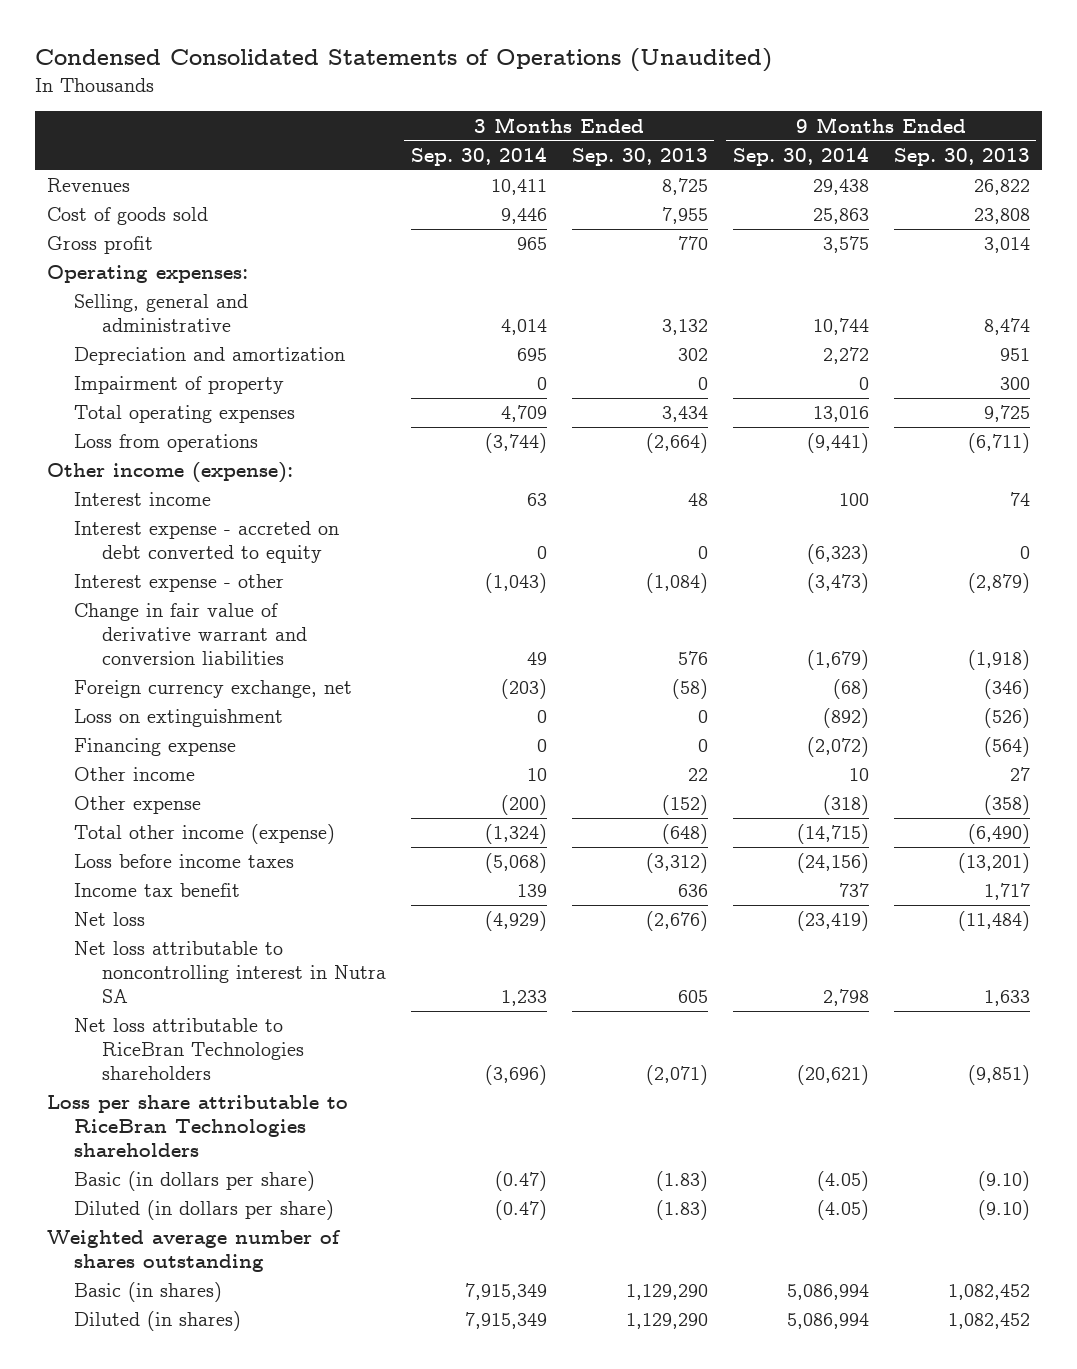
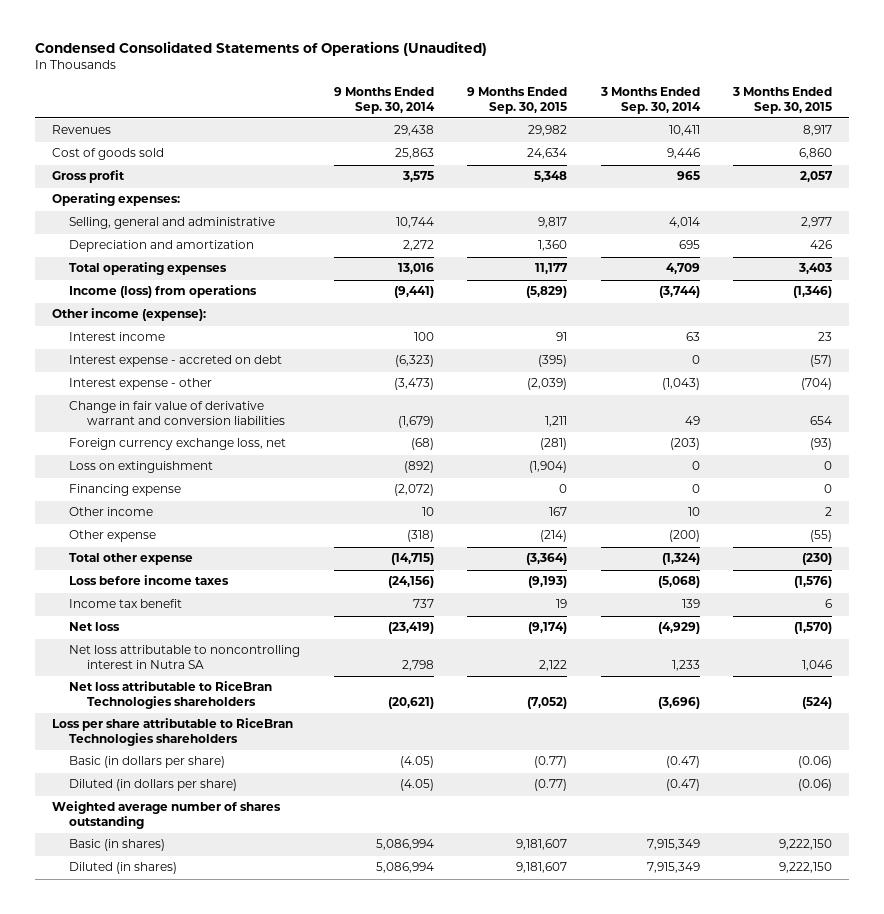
[571,147,708,166] Sep. 30, 2013 -> none
[893,147,1030,166] Sep. 30, 2013 -> none
none -> [467,87,568,114] 9 Months Ended Sep. 30, 2015
none -> [731,87,832,114] 3 Months Ended Sep. 30, 2015
[74,376,285,395] Impairment of property -> none
[74,434,259,453] Loss from operations -> [69,285,258,299] Income (loss) from operations
[74,521,340,564] Interest expense - accreted on debt converted to equity -> [69,355,283,368] Interest expense - accreted on debt
[74,680,353,699] Foreign currency exchange, net -> [69,438,287,451] Foreign currency exchange loss, net
[74,824,336,845] Total other income (expense) -> [69,553,194,566] Total other expense

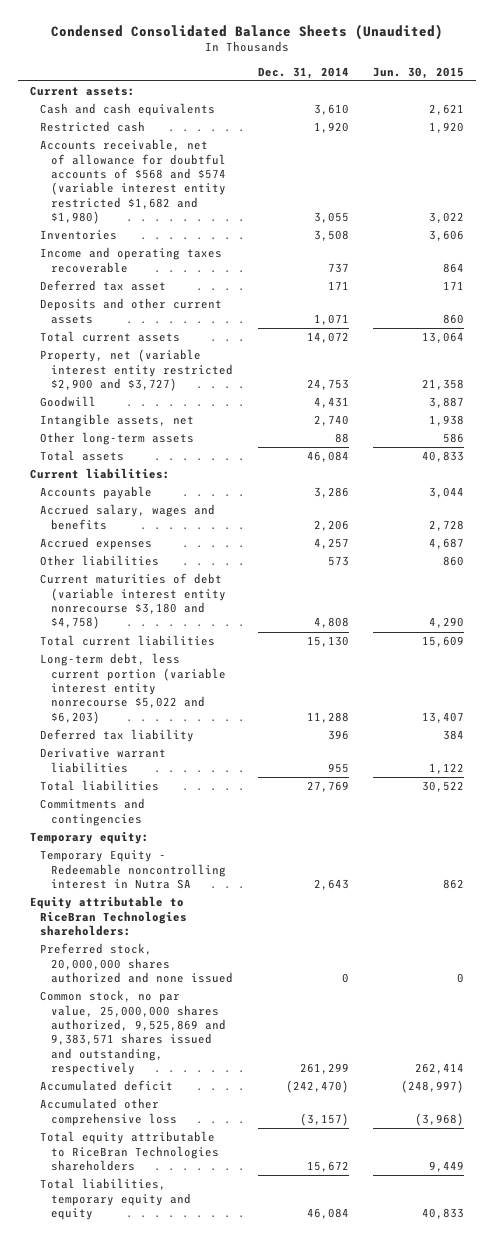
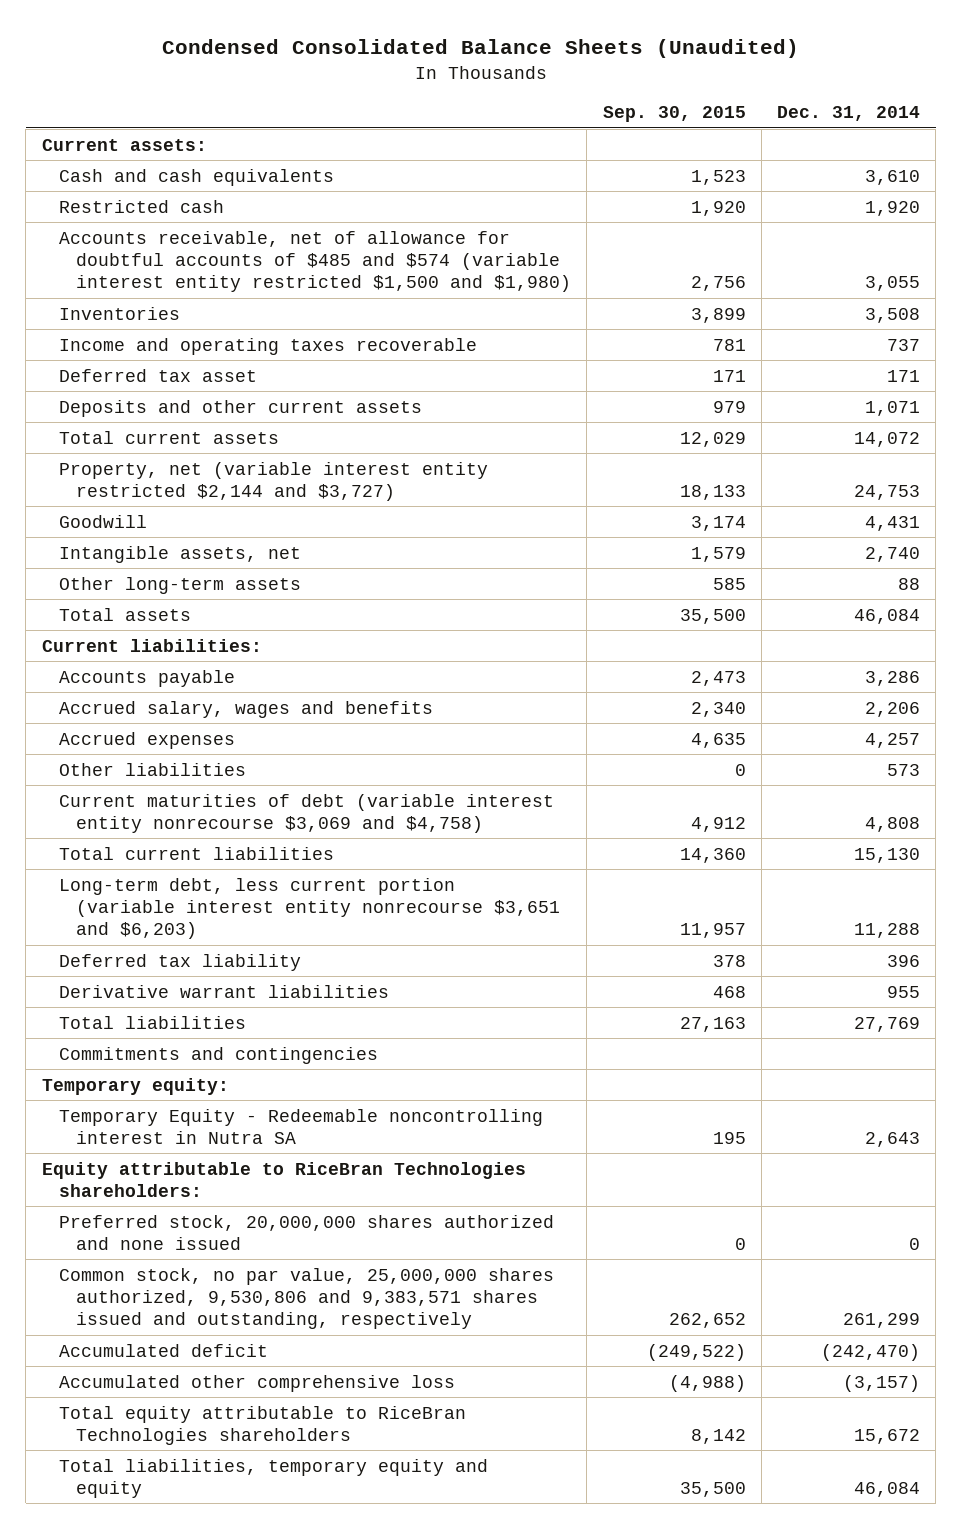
[373,66,465,79] Jun. 30, 2015 -> none
none -> [602,106,746,123] Sep. 30, 2015
[40,139,226,225] Accounts receivable, net of allowance for doubtful accounts of $568 and $574 (variable interest entity restricted $1,682 and $1,980) -> [58,230,572,293] Accounts receivable, net of allowance for doubtful accounts of $485 and $574 (variable interest entity restricted $1,500 and $1,980)
[40,349,233,392] Property, net (variable interest entity restricted $2,900 and $3,727) -> [58,461,488,501] Property, net (variable interest entity restricted $2,144 and $3,727)
[40,573,226,630] Current maturities of debt (variable interest entity nonrecourse $3,180 and $4,758) -> [58,793,554,833] Current maturities of debt (variable interest entity nonrecourse $3,069 and $4,758)
[40,653,226,724] Long-term debt, less current portion (variable interest entity nonrecourse $5,022 and $6,203) -> [58,877,561,940] Long-term debt, less current portion (variable interest entity nonrecourse $3,651 and $6,203)
[40,990,226,1076] Common stock, no par value, 25,000,000 shares authorized, 9,525,869 and 9,383,571 shares issued and outstanding, respectively -> [58,1267,554,1330] Common stock, no par value, 25,000,000 shares authorized, 9,530,806 and 9,383,571 shares issued and outstanding, respectively

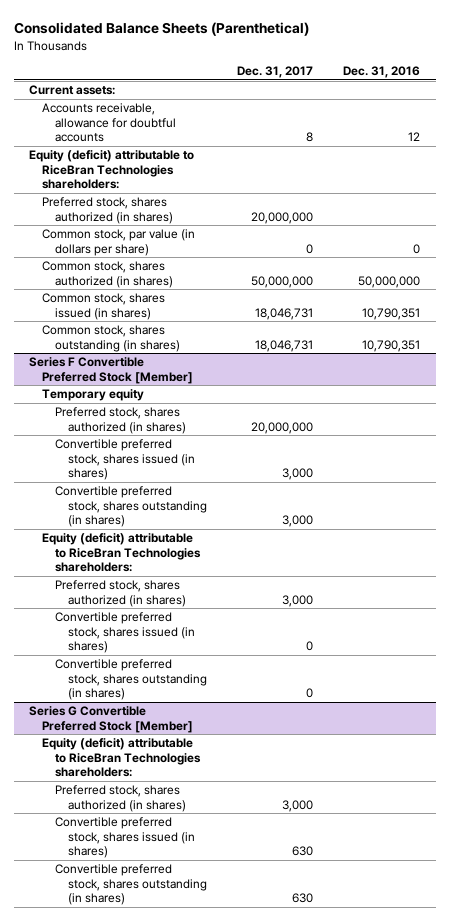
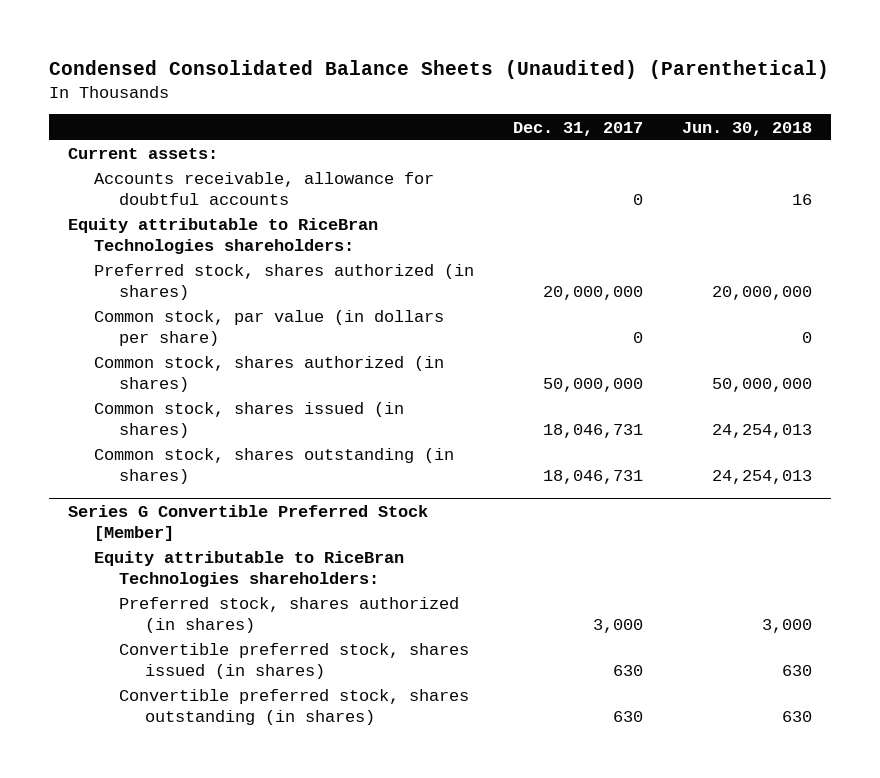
[14,22,310,37] Consolidated Balance Sheets (Parenthetical) -> [48,59,829,79] Condensed Consolidated Balance Sheets (Unaudited) (Parenthetical)
[343,66,421,79] Dec. 31, 2016 -> none
none -> [681,121,812,136] Jun. 30, 2018
[306,132,314,143] 8 -> [632,194,643,206] 0
[29,150,195,190] Equity (deficit) attributable to RiceBran Technologies shareholders: -> [68,218,379,255] Equity attributable to RiceBran Technologies shareholders:
[29,357,194,384] Series F Convertible Preferred Stock [Member] -> none
[42,389,145,402] Temporary equity -> none
[55,407,187,434] Preferred stock, shares authorized (in shares) -> none
[55,439,196,481] Convertible preferred stock, shares issued (in shares) -> none
[55,486,208,528] Convertible preferred stock, shares outstanding (in shares) -> none
[42,533,202,573] Equity (deficit) attributable to RiceBran Technologies shareholders: -> none
[55,580,187,607] Preferred stock, shares authorized (in shares) -> none
[55,612,196,654] Convertible preferred stock, shares issued (in shares) -> none
[55,659,208,701] Convertible preferred stock, shares outstanding (in shares) -> none
[42,738,202,778] Equity (deficit) attributable to RiceBran Technologies shareholders: -> [93,551,404,588] Equity attributable to RiceBran Technologies shareholders:

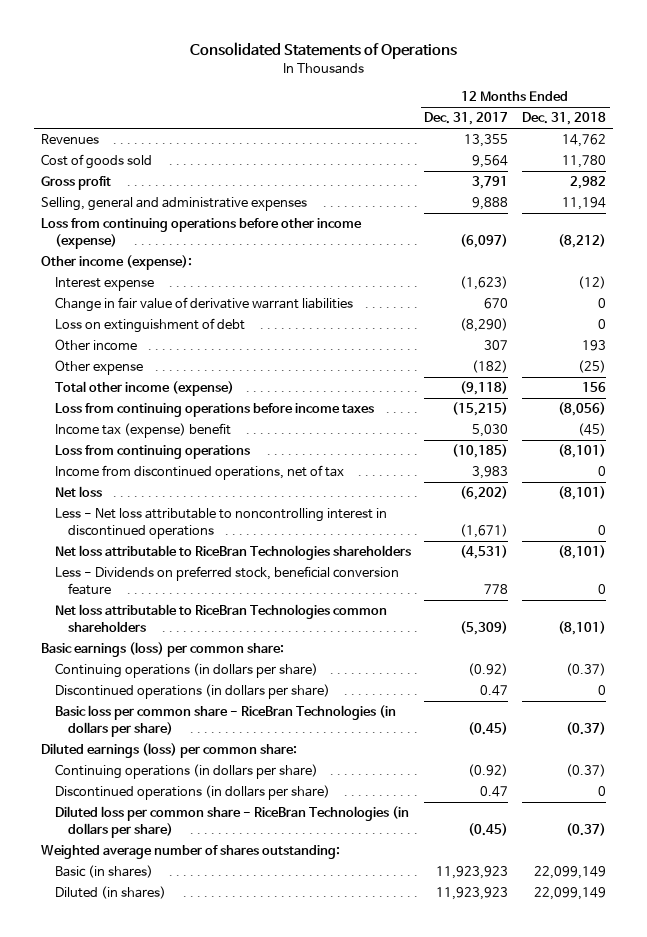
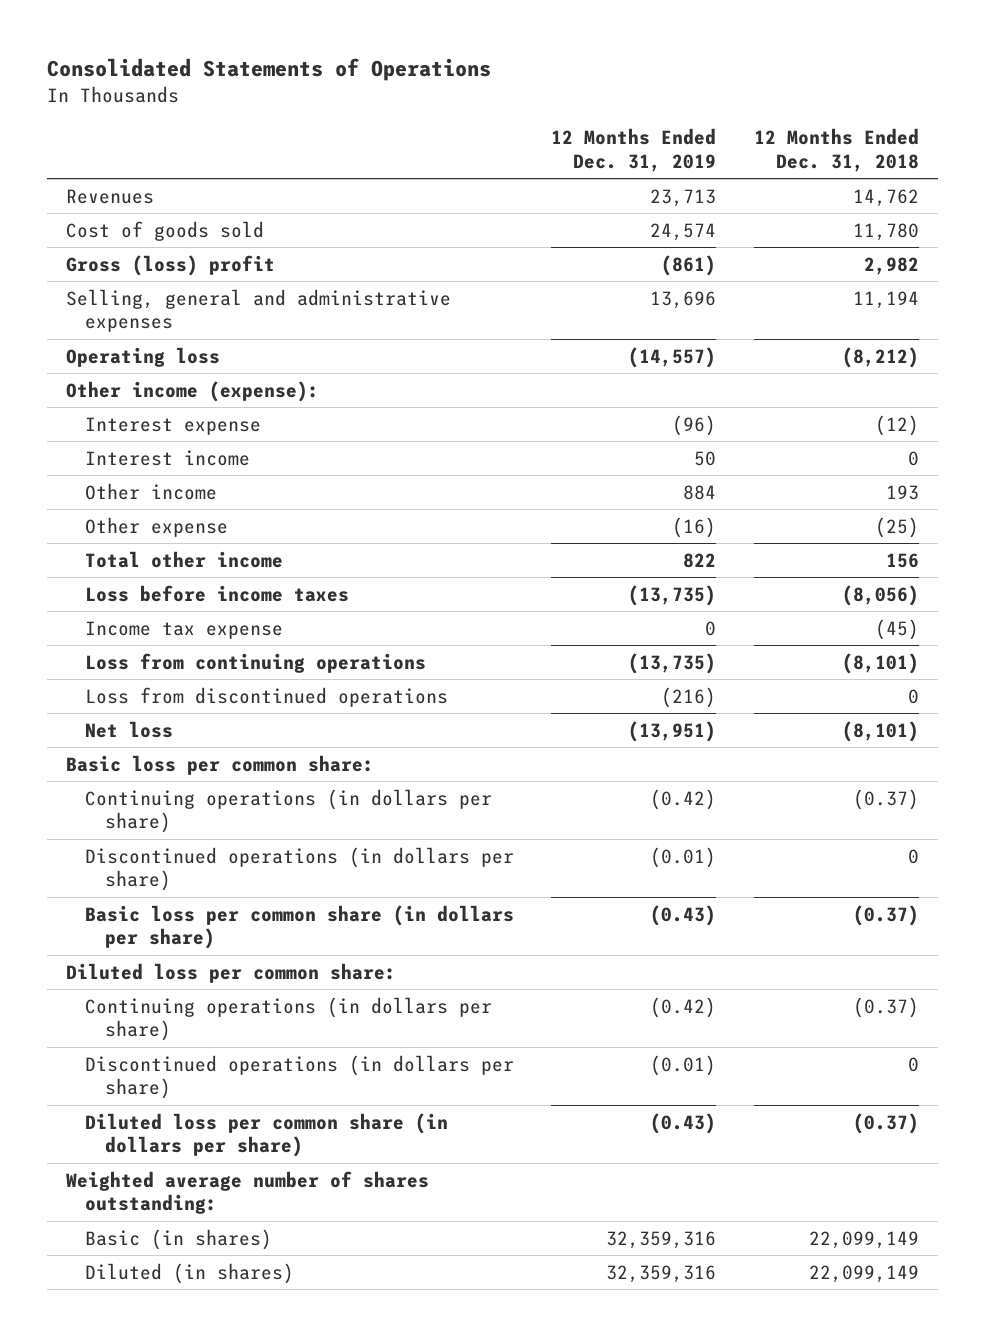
[424,112,509,126] Dec. 31, 2017 -> none
none -> [551,128,717,172] 12 Months Ended Dec. 31, 2019
[41,176,112,191] Gross profit -> [65,254,275,276] Gross (loss) profit
[41,218,363,249] Loss from continuing operations before other income (expense) -> [65,346,220,367] Operating loss
[54,297,353,313] Change in fair value of derivative warrant liabilities -> none
[54,318,245,334] Loss on extinguishment of debt -> none
none -> [85,449,251,466] Interest income
[54,381,234,397] Total other income (expense) -> [85,550,284,568] Total other income
[54,403,374,418] Loss from continuing operations before income taxes -> [85,584,350,602] Loss before income taxes
[54,423,231,439] Income tax (expense) benefit -> [85,620,284,639] Income tax expense
[54,465,344,481] Income from discontinued operations, net of tax -> [85,686,449,707] Loss from discontinued operations
[54,508,387,539] Less - Net loss attributable to noncontrolling interest in discontinued operations -> none
[54,545,411,561] Net loss attributable to RiceBran Technologies shareholders -> none
[54,566,399,595] Less - Dividends on preferred stock, beneficial conversion feature -> none
[54,604,387,632] Net loss attributable to RiceBran Technologies common shareholders -> none
[41,642,285,658] Basic earnings (loss) per common share: -> [65,754,374,775] Basic loss per common share:
[54,705,396,737] Basic loss per common share - RiceBran Technologies (in dollars per share) -> [85,904,515,950] Basic loss per common share (in dollars per share)
[41,743,298,759] Diluted earnings (loss) per common share: -> [65,962,396,983] Diluted loss per common share:
[54,806,409,838] Diluted loss per common share - RiceBran Technologies (in dollars per share) -> [85,1112,449,1158] Diluted loss per common share (in dollars per share)

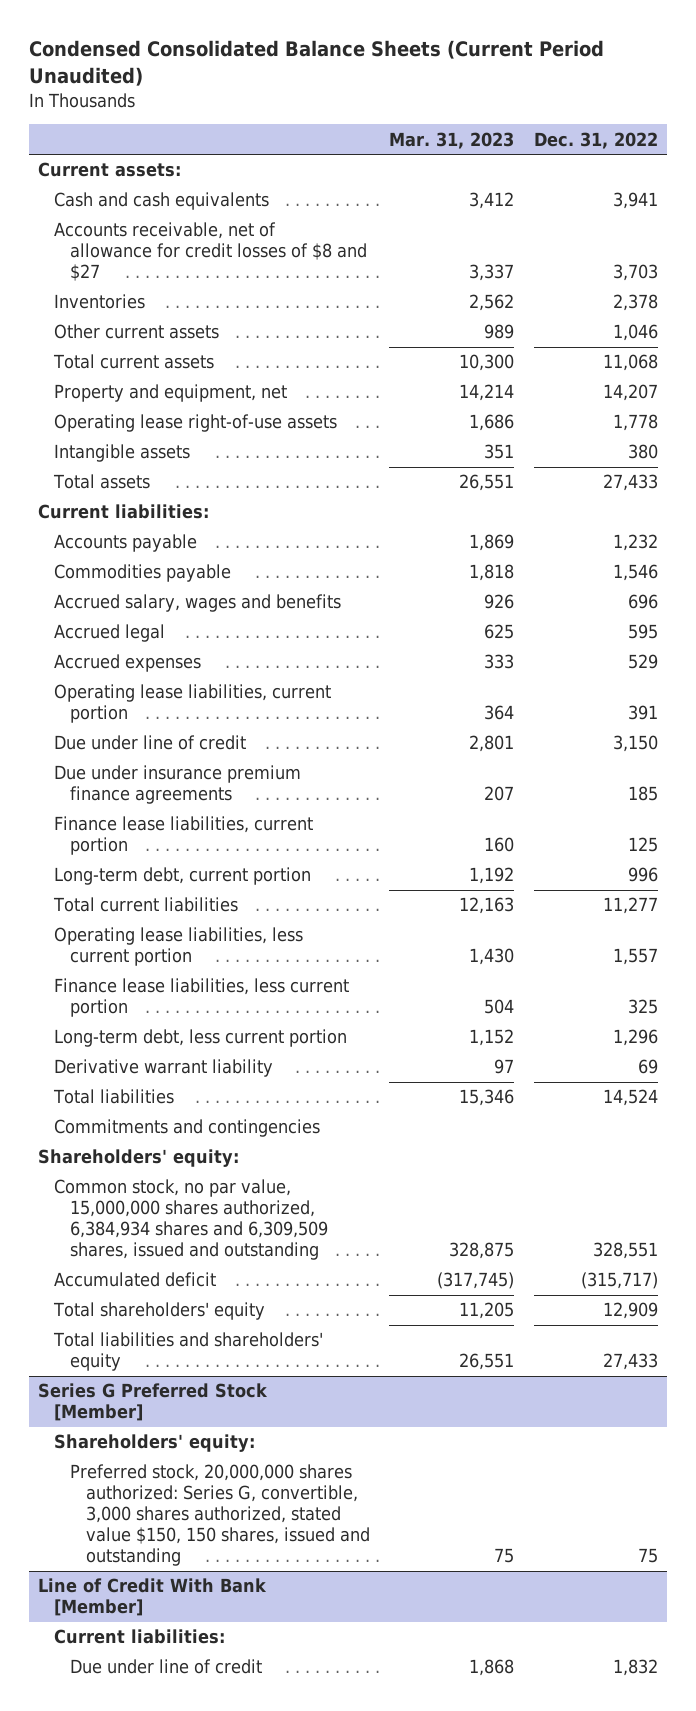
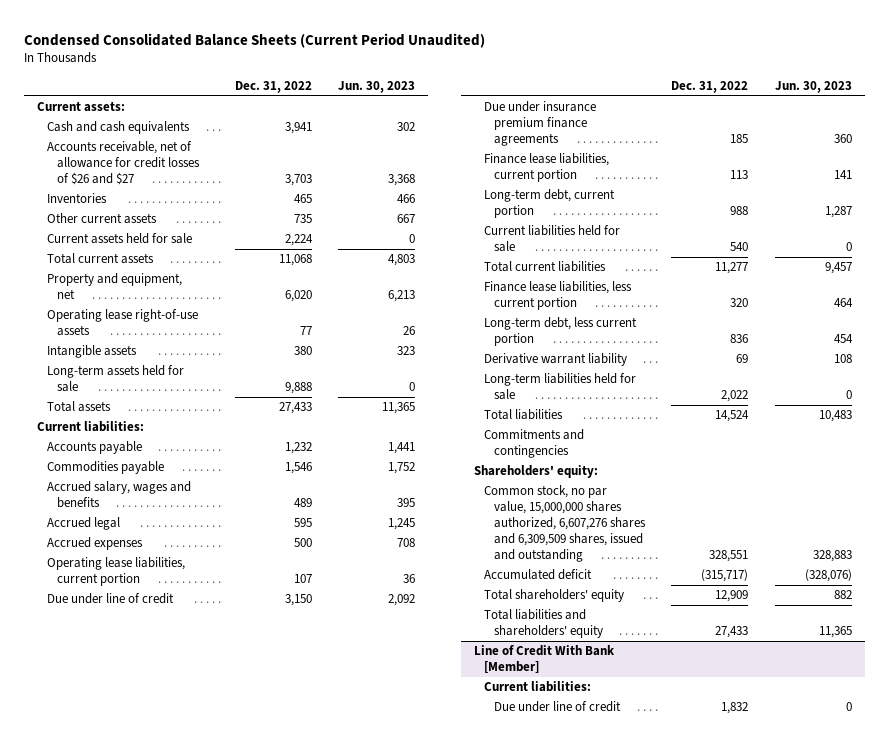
[389,131,515,149] Mar. 31, 2023 -> none
none -> [337,80,415,93] Jun. 30, 2023
[54,222,368,282] Accounts receivable, net of allowance for credit losses of $8 and $27 -> [47,141,201,186] Accounts receivable, net of allowance for credit losses of $26 and $27
[612,294,658,312] 2,378 -> [293,194,312,204] 465
[612,324,658,342] 1,046 -> [293,214,312,224] 735
none -> [47,233,193,245] Current assets held for sale
[602,384,658,402] 14,207 -> [284,290,312,303] 6,020
[612,414,658,432] 1,778 -> [299,326,312,336] 77
none -> [47,365,185,393] Long-term assets held for sale
[627,594,658,610] 696 -> [293,498,312,508] 489
[627,654,658,670] 529 -> [293,538,312,548] 500
[627,705,658,721] 391 -> [293,574,312,584] 107
[627,837,658,853] 125 -> [730,170,749,180] 113
[627,867,658,883] 996 -> [730,206,749,216] 988
none -> [484,225,621,253] Current liabilities held for sale
[54,927,304,967] Operating lease liabilities, less current portion -> none
[627,999,658,1015] 325 -> [730,298,749,308] 320
[612,1029,658,1047] 1,296 -> [730,334,749,344] 836
none -> [484,373,637,401] Long-term liabilities held for sale
[54,1179,329,1261] Common stock, no par value, 15,000,000 shares authorized, 6,384,934 shares and 6,309,509 shares, issued and outstanding -> [484,485,647,563] Common stock, no par value, 15,000,000 shares authorized, 6,607,276 shares and 6,309,509 shares, issued and outstanding
[38,1383,269,1422] Series G Preferred Stock [Member] -> none
[54,1434,256,1453] Shareholders' equity: -> none
[70,1464,371,1566] Preferred stock, 20,000,000 shares authorized: Series G, convertible, 3,000 shares authorized, stated value $150, 150 shares, issued and outstanding -> none

